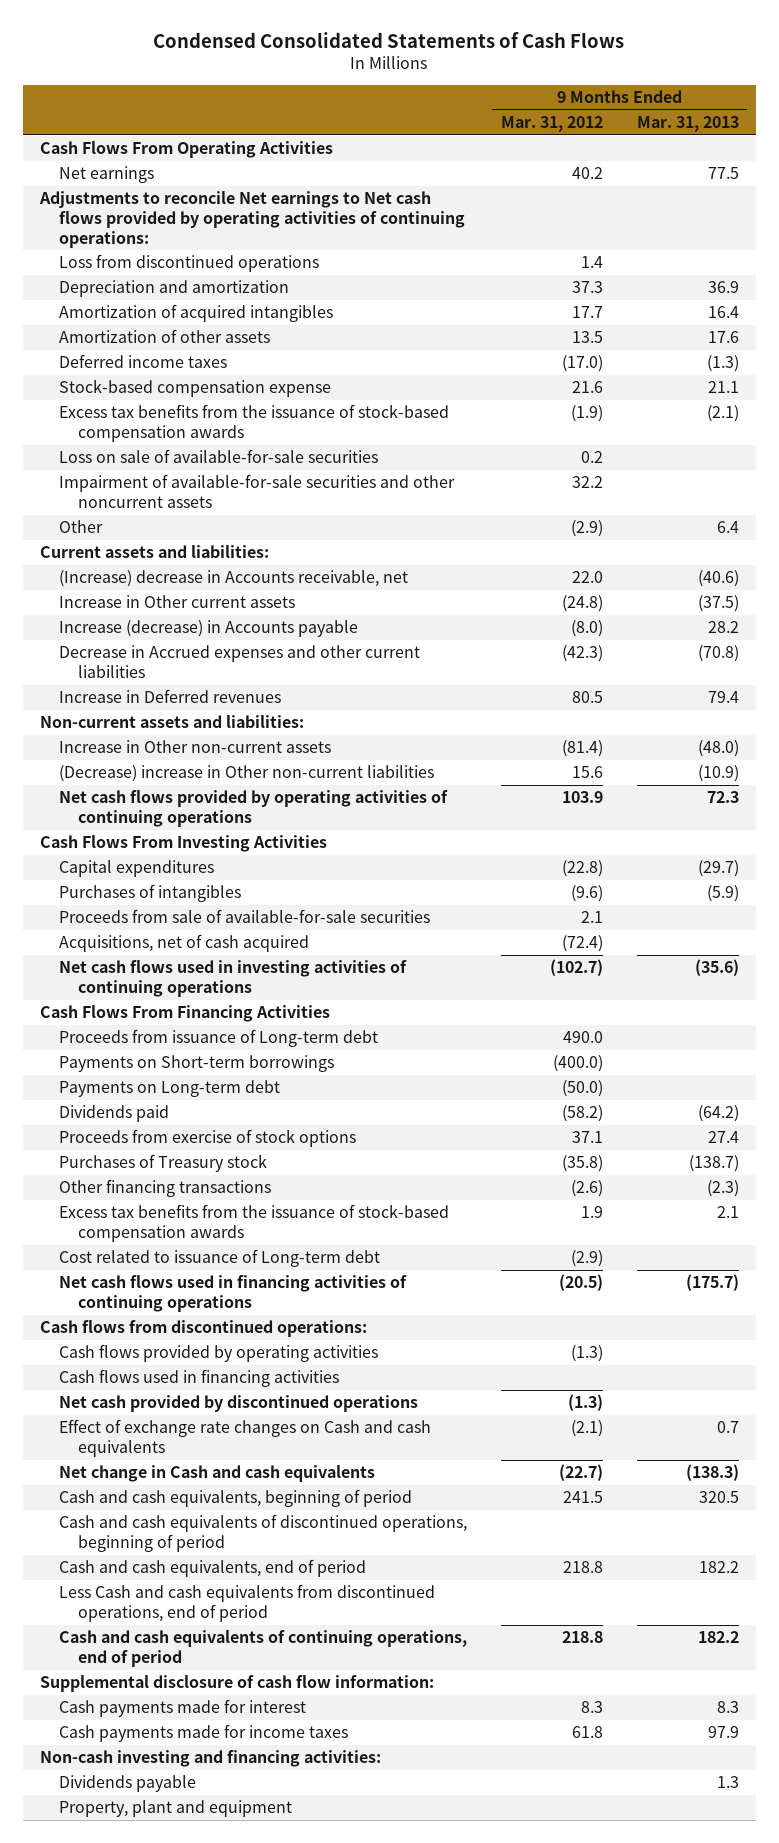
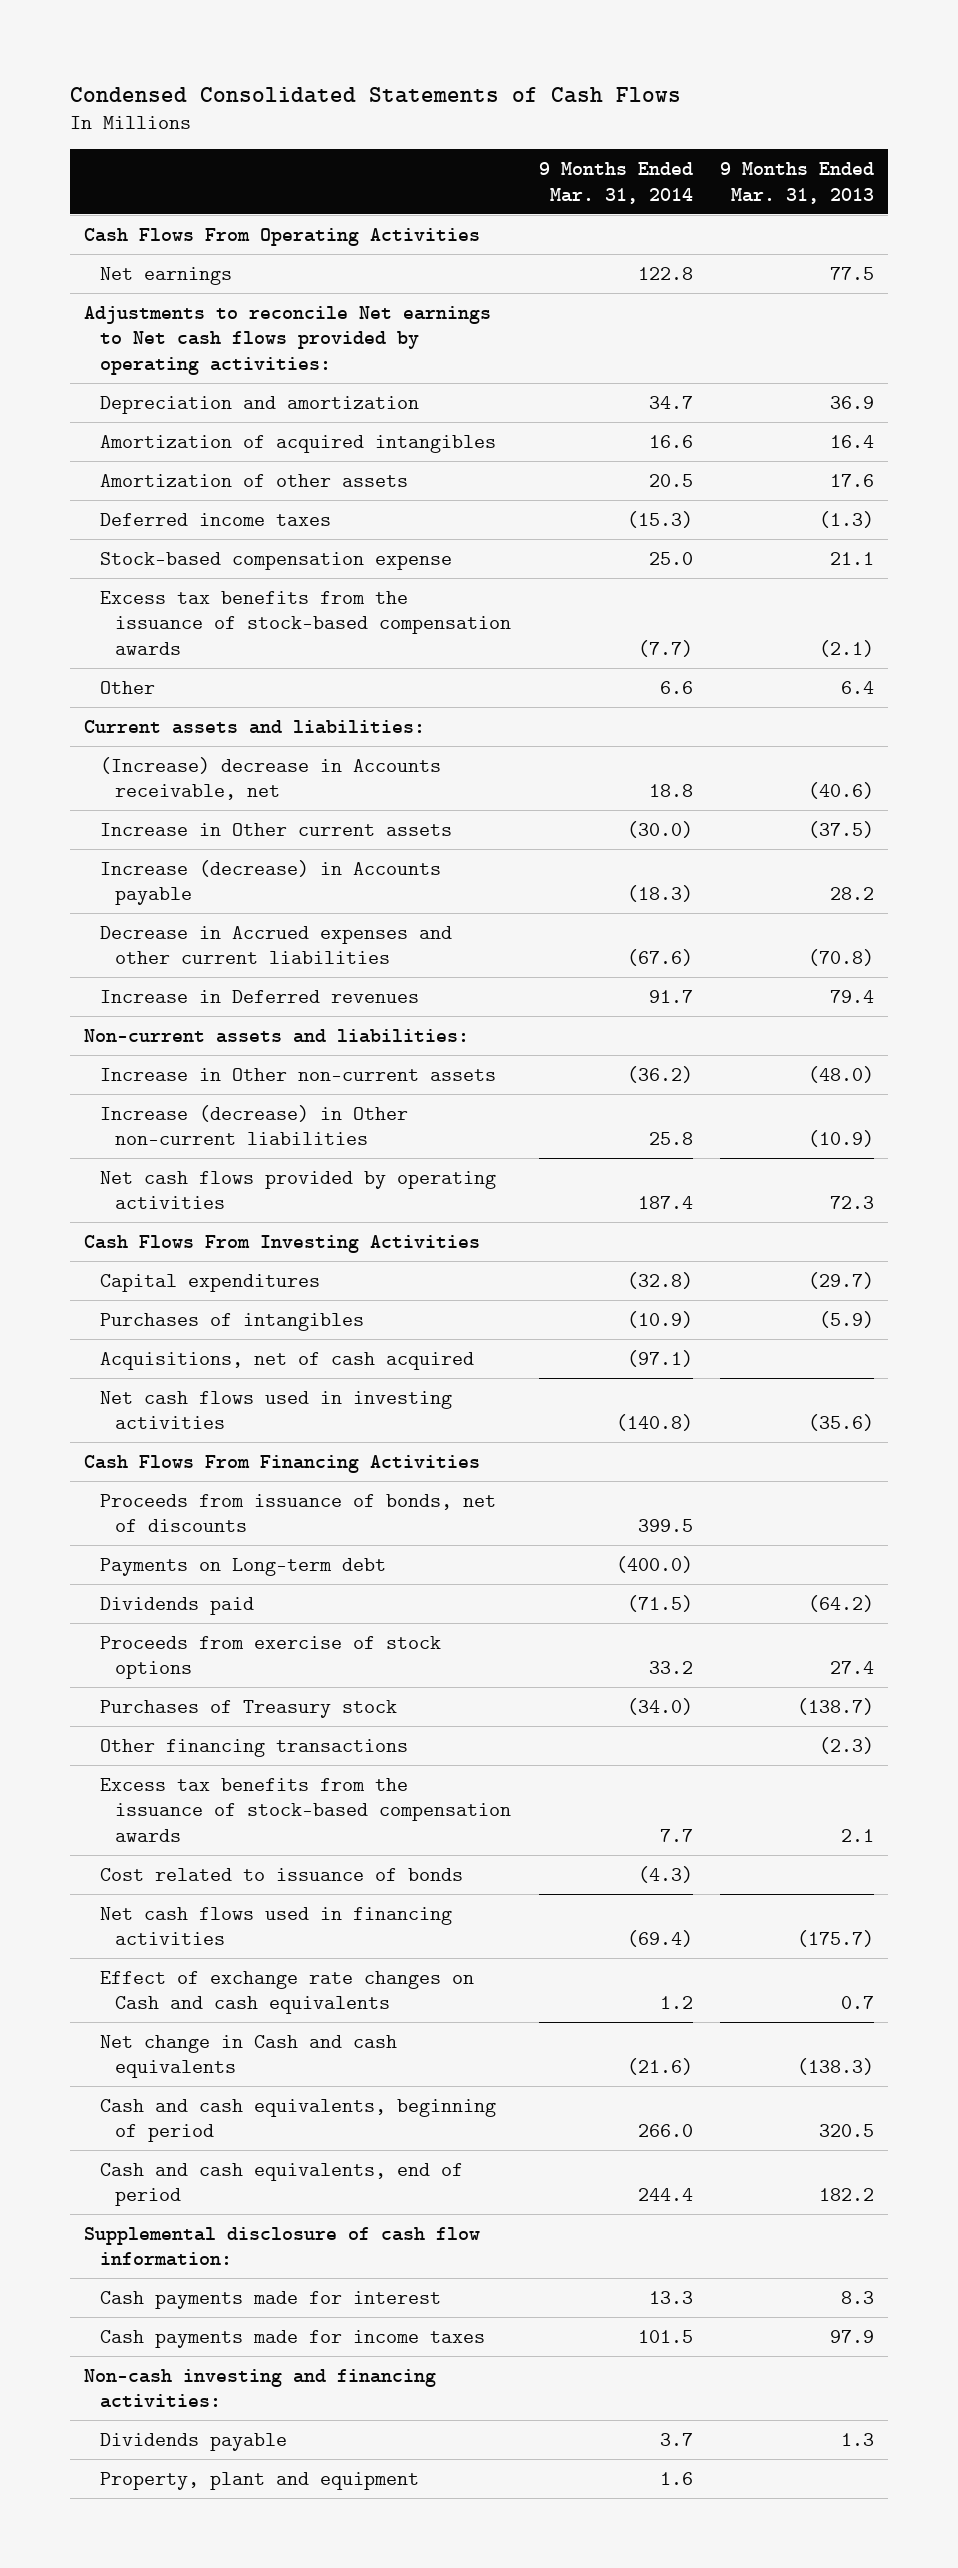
[500,116,603,133] Mar. 31, 2012 -> none
none -> [538,161,693,204] 9 Months Ended Mar. 31, 2014
[59,254,320,273] Loss from discontinued operations -> none
[39,191,466,248] Adjustments to reconcile Net earnings to Net cash flows provided by operating activities of continuing operations: -> [83,305,491,375] Adjustments to reconcile Net earnings to Net cash flows provided by operating activities:
[59,449,379,464] Loss on sale of available-for-sale securities -> none
[59,474,456,508] Impairment of available-for-sale securities and other noncurrent assets -> none
[59,765,435,783] (Decrease) increase in Other non-current liabilities -> [99,1104,408,1146] Increase (decrease) in Other non-current liabilities
[59,790,449,827] Net cash flows provided by operating activities of continuing operations -> [99,1170,496,1210] Net cash flows provided by operating activities
[59,909,431,924] Proceeds from sale of available-for-sale securities -> none
[59,960,408,997] Net cash flows used in investing activities of continuing operations -> [99,1390,452,1430] Net cash flows used in investing activities
[59,1029,379,1048] Proceeds from issuance of Long-term debt -> none
[59,1055,335,1073] Payments on Short-term borrowings -> none
none -> [99,1493,496,1533] Proceeds from issuance of bonds, net of discounts
[40,1320,368,1338] Cash flows from discontinued operations: -> none
[59,1344,379,1363] Cash flows provided by operating activities -> none
[59,1369,340,1388] Cash flows used in financing activities -> none
[59,1395,419,1413] Net cash provided by discontinued operations -> none
[59,1249,381,1268] Cost related to issuance of Long-term debt -> [99,1867,463,1881] Cost related to issuance of bonds
[59,1275,408,1312] Net cash flows used in financing activities of continuing operations -> [99,1906,452,1946] Net cash flows used in financing activities
[59,1514,468,1552] Cash and cash equivalents of discontinued operations, beginning of period -> none
[59,1584,436,1622] Less Cash and cash equivalents from discontinued operations, end of period -> none
[59,1630,468,1667] Cash and cash equivalents of continuing operations, end of period -> none

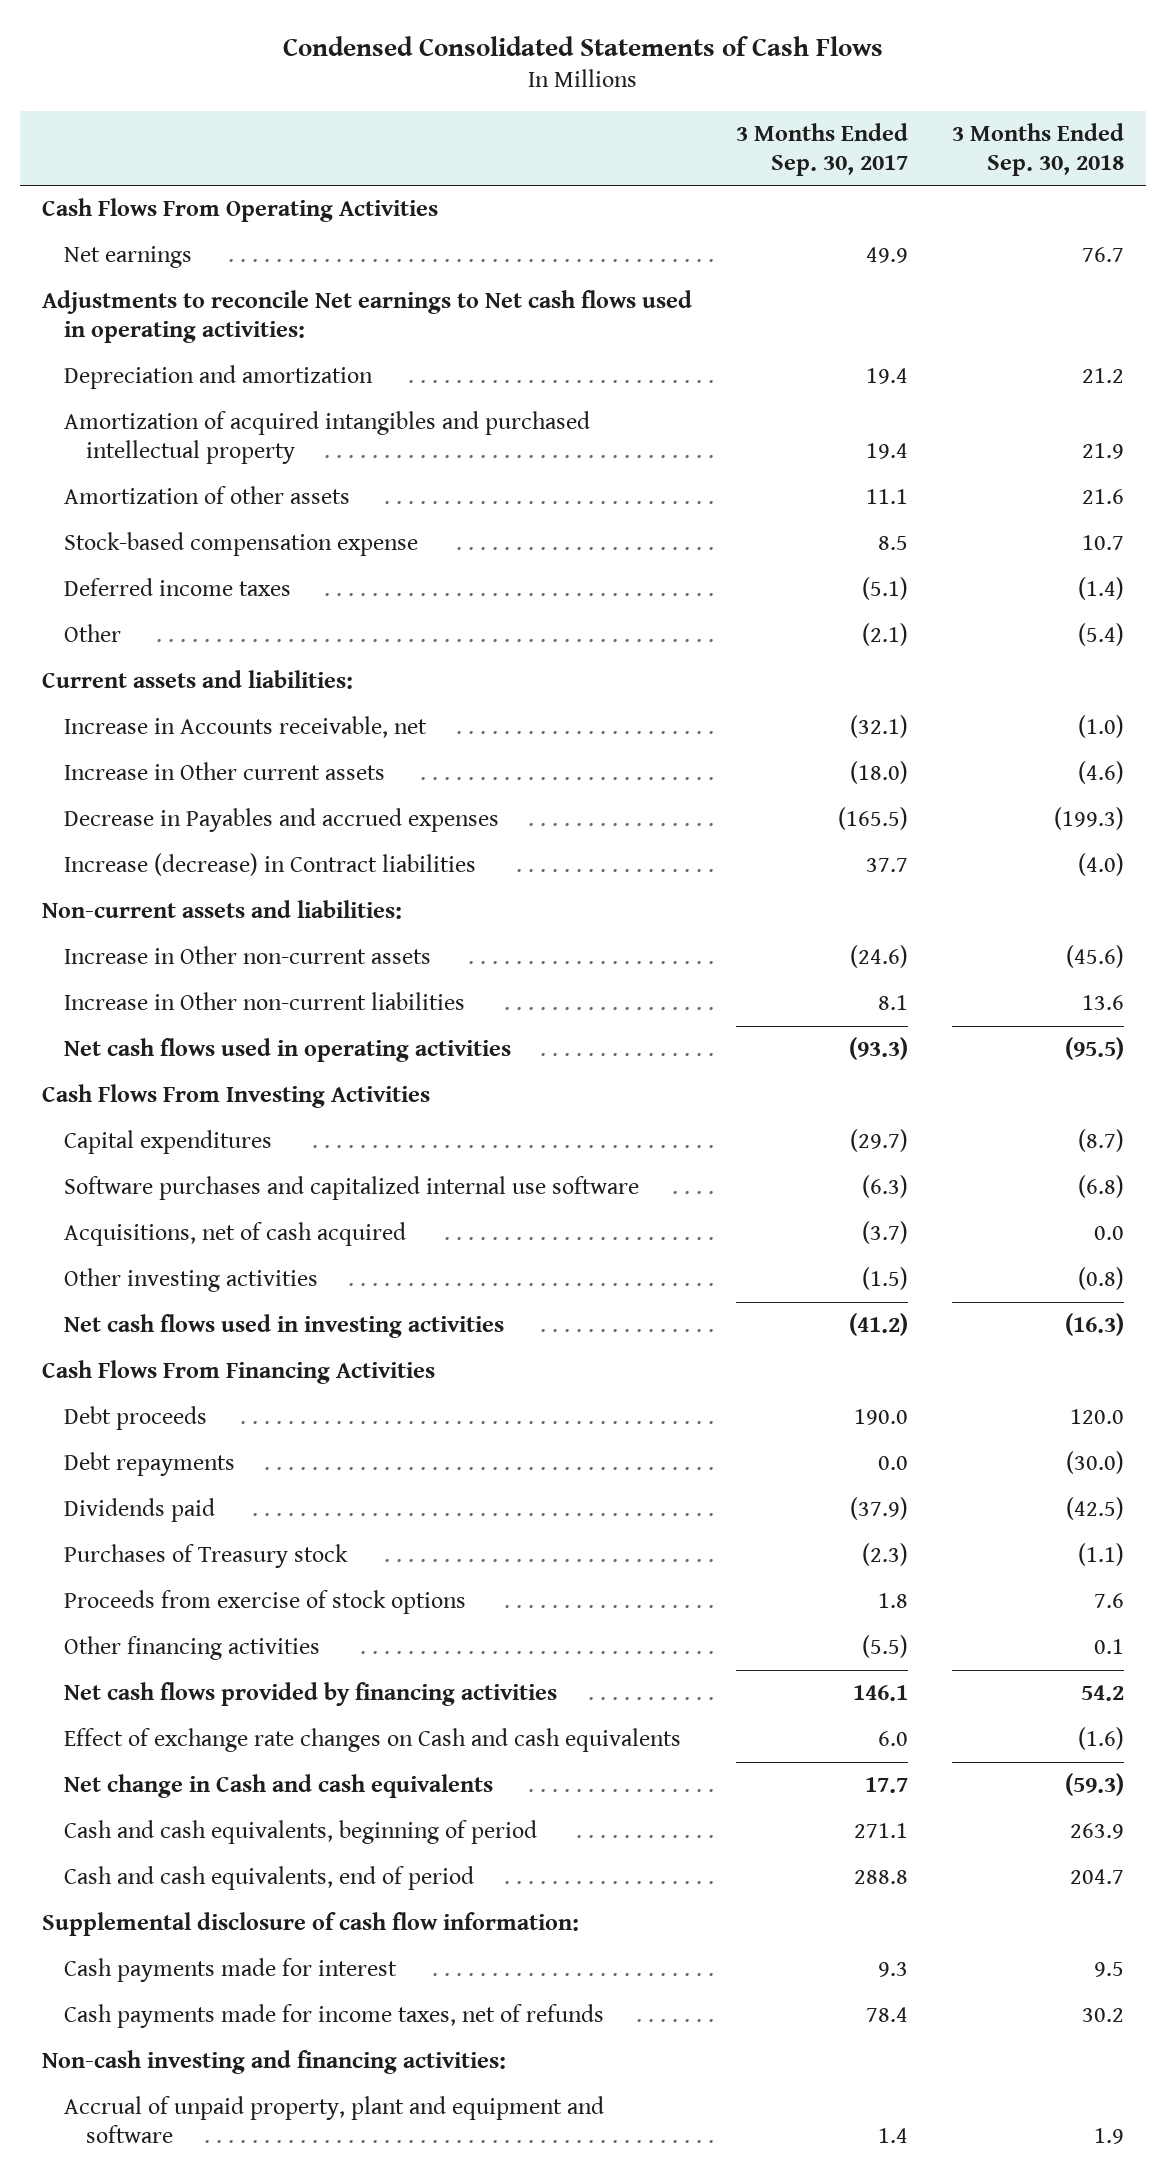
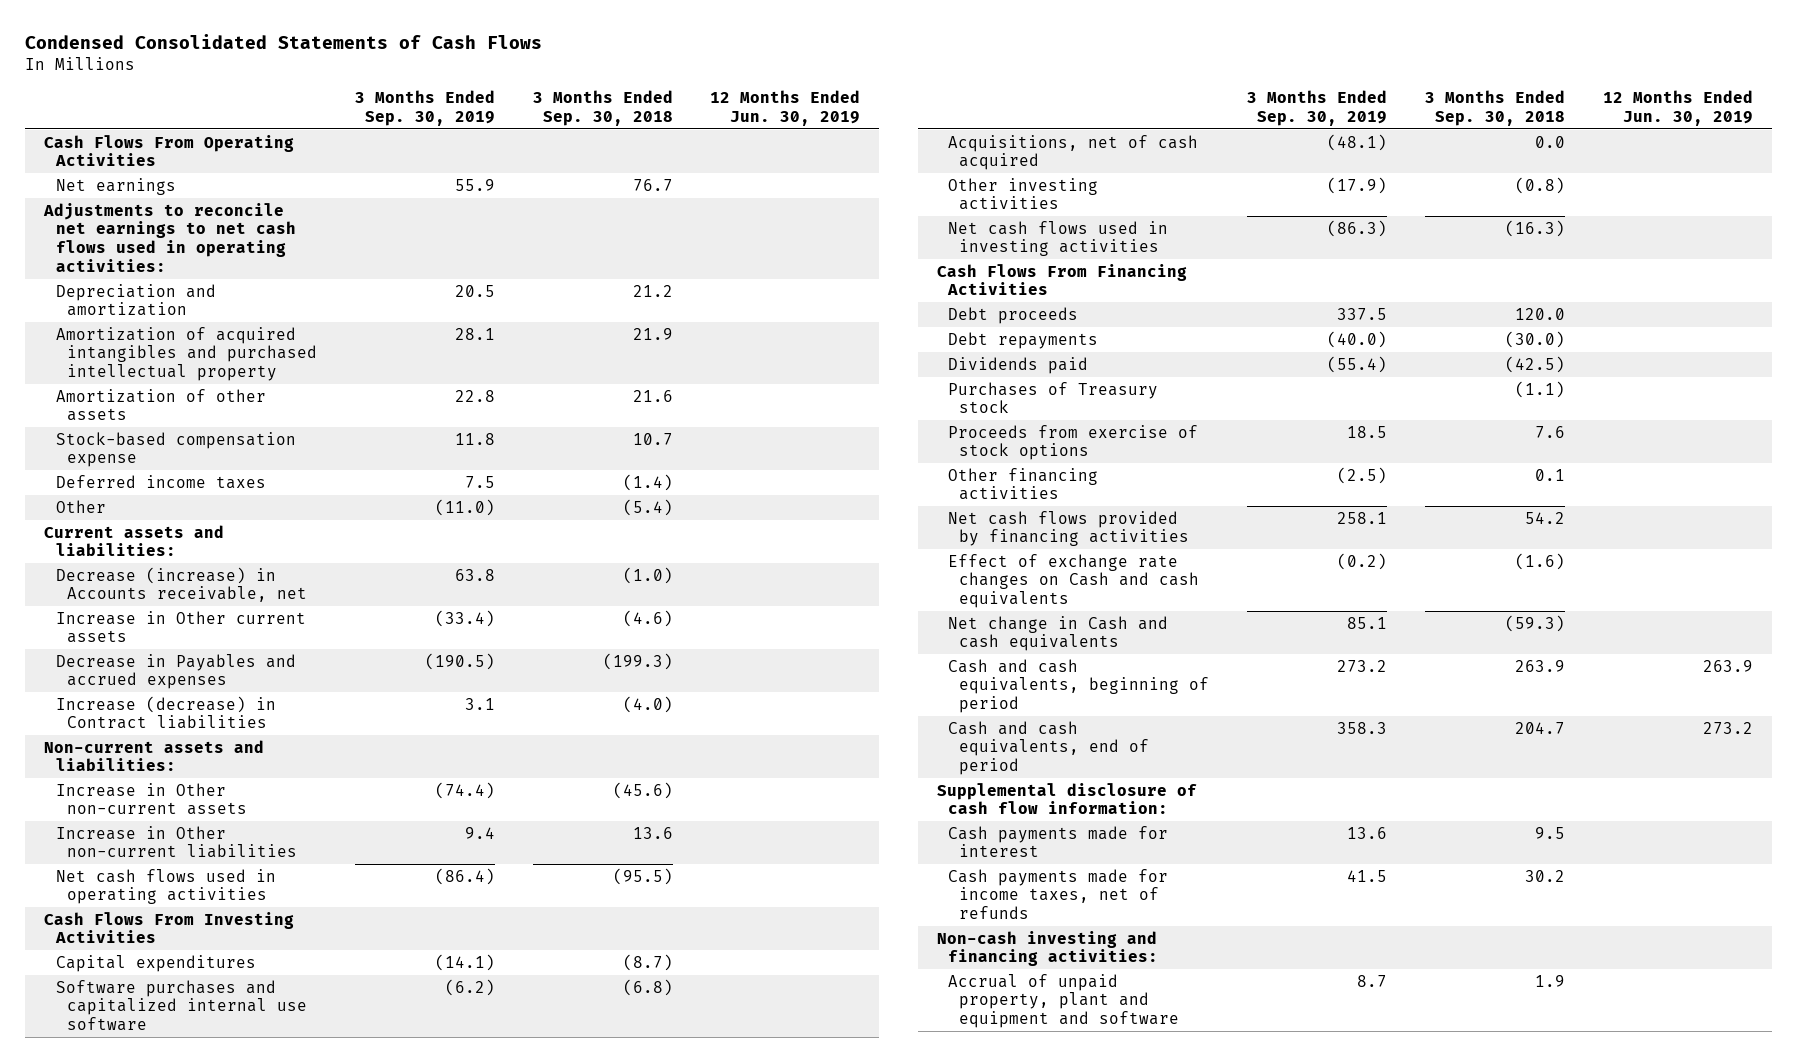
[735,122,908,176] 3 Months Ended Sep. 30, 2017 -> none
none -> [354,89,495,126] 3 Months Ended Sep. 30, 2019
none -> [710,89,861,126] 12 Months Ended Jun. 30, 2019
[41,290,692,343] Adjustments to reconcile Net earnings to Net cash flows used in operating activities: -> [43,202,296,272] Adjustments to reconcile net earnings to net cash flows used in operating activities:
[63,716,427,739] Increase in Accounts receivable, net -> [55,566,308,603] Decrease (increase) in Accounts receivable, net

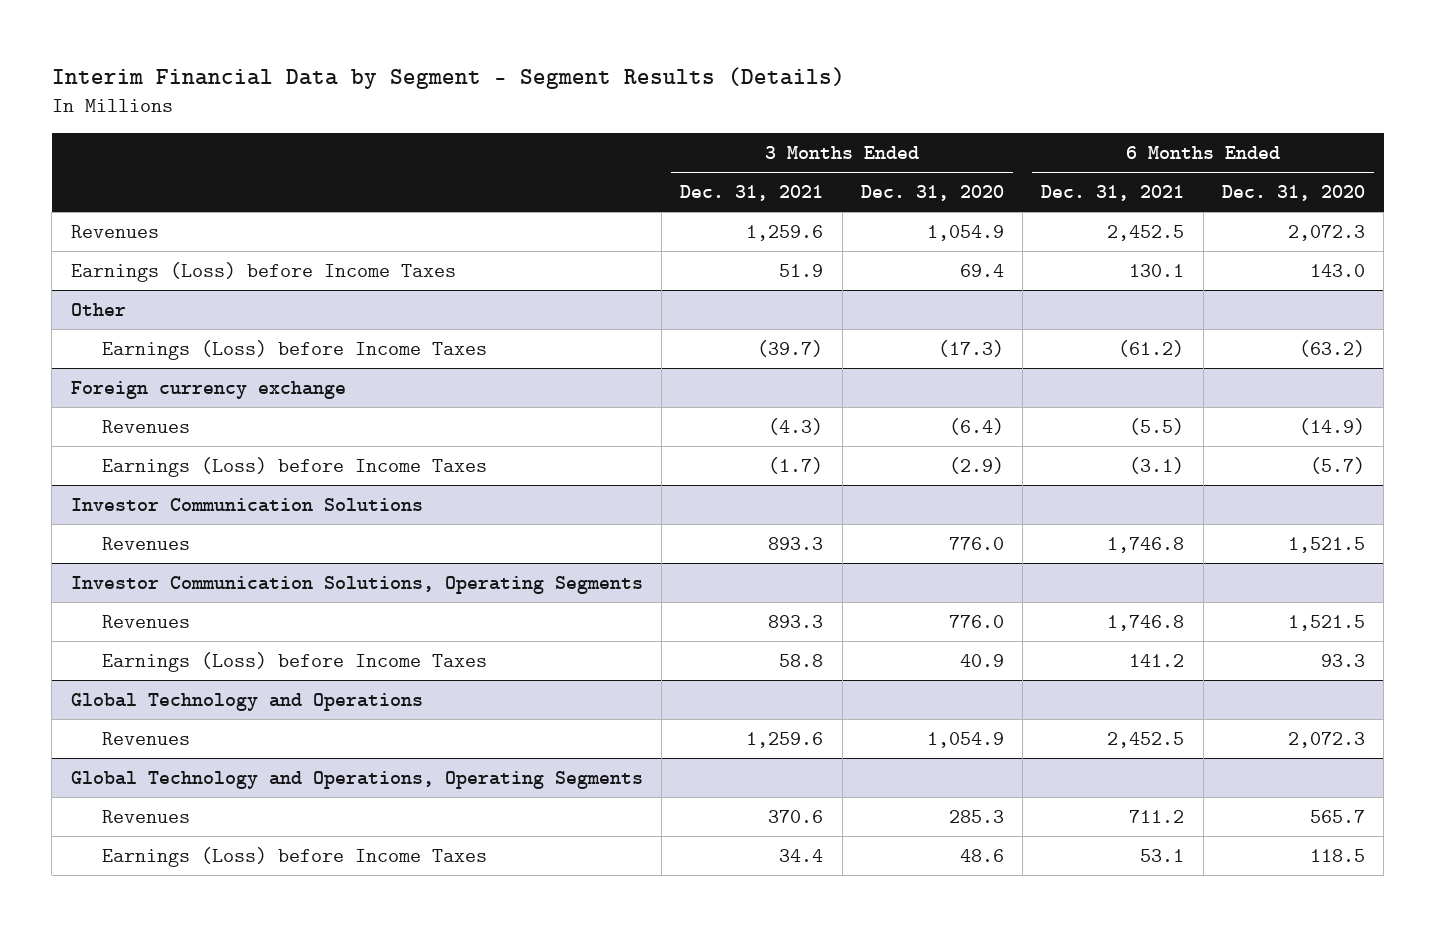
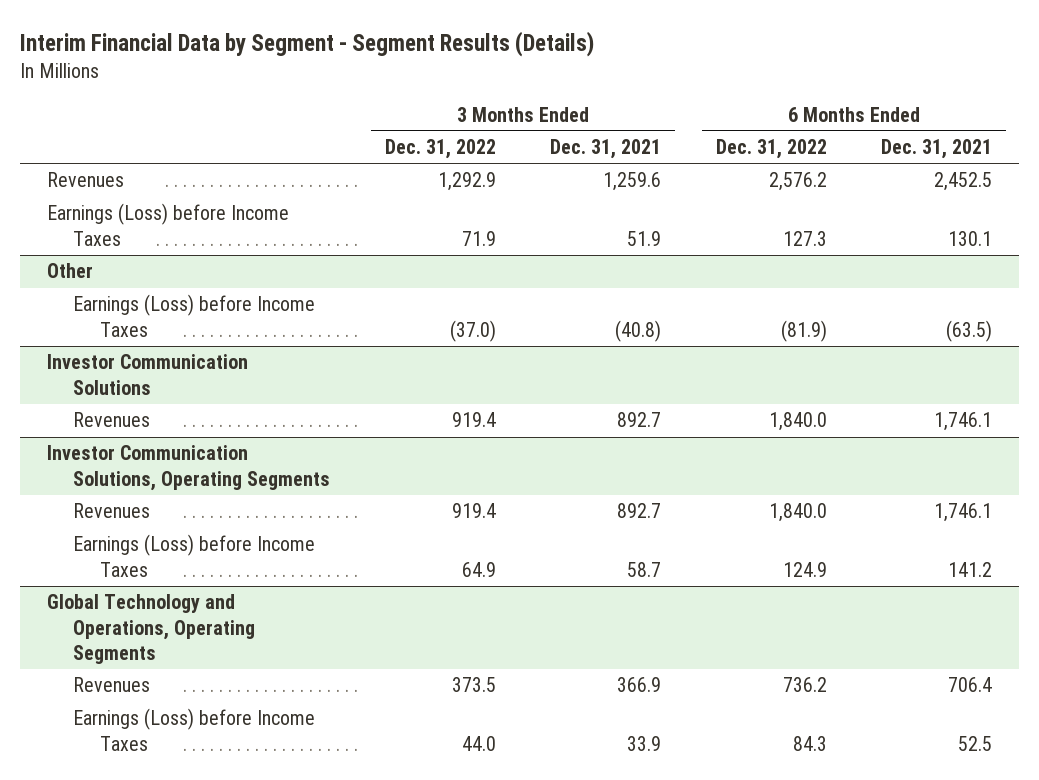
[860,185,1004,202] Dec. 31, 2020 -> none
[1222,185,1366,202] Dec. 31, 2020 -> none
none -> [384,139,496,160] Dec. 31, 2022
none -> [715,139,827,160] Dec. 31, 2022
[70,380,346,399] Foreign currency exchange -> none
[101,419,190,433] Revenues -> none
[101,456,487,477] Earnings (Loss) before Income Taxes -> none
[757,339,824,357] (39.7) -> [615,319,662,342] (40.8)
[1118,339,1185,357] (61.2) -> [946,319,993,342] (63.5)
[768,536,824,550] 893.3 -> [617,412,662,428] 892.7
[1107,536,1185,553] 1,746.8 -> [934,412,993,432] 1,746.1
[70,692,423,711] Global Technology and Operations -> none
[101,731,190,745] Revenues -> none
[768,614,824,628] 893.3 -> [617,503,662,519] 892.7
[1107,614,1185,631] 1,746.8 -> [934,503,993,523] 1,746.1
[779,653,824,667] 58.8 -> [627,561,662,577] 58.7
[768,809,824,823] 370.6 -> [617,677,662,693] 366.9
[1129,809,1185,823] 711.2 -> [948,677,993,693] 706.4
[779,848,824,862] 34.4 -> [627,735,662,751] 33.9
[1140,848,1185,862] 53.1 -> [958,735,993,751] 52.5

